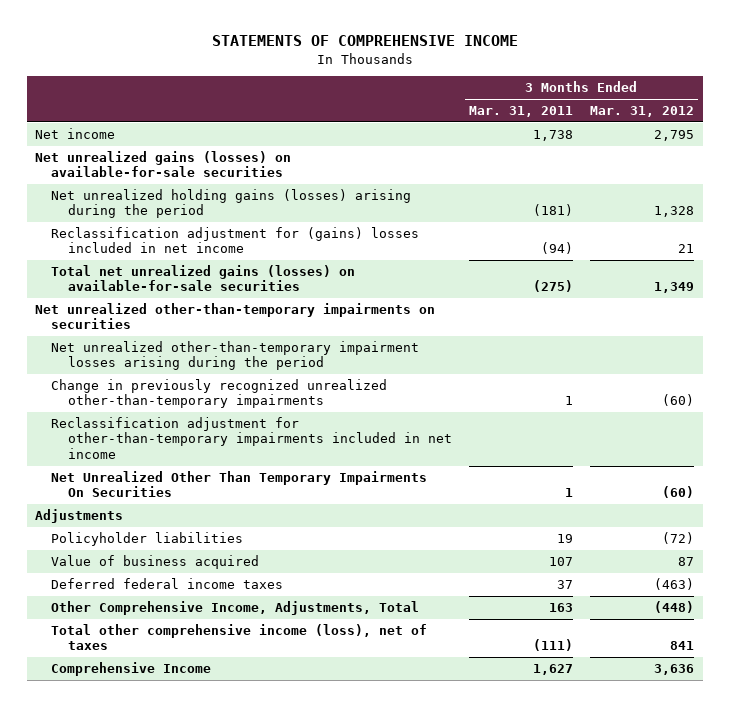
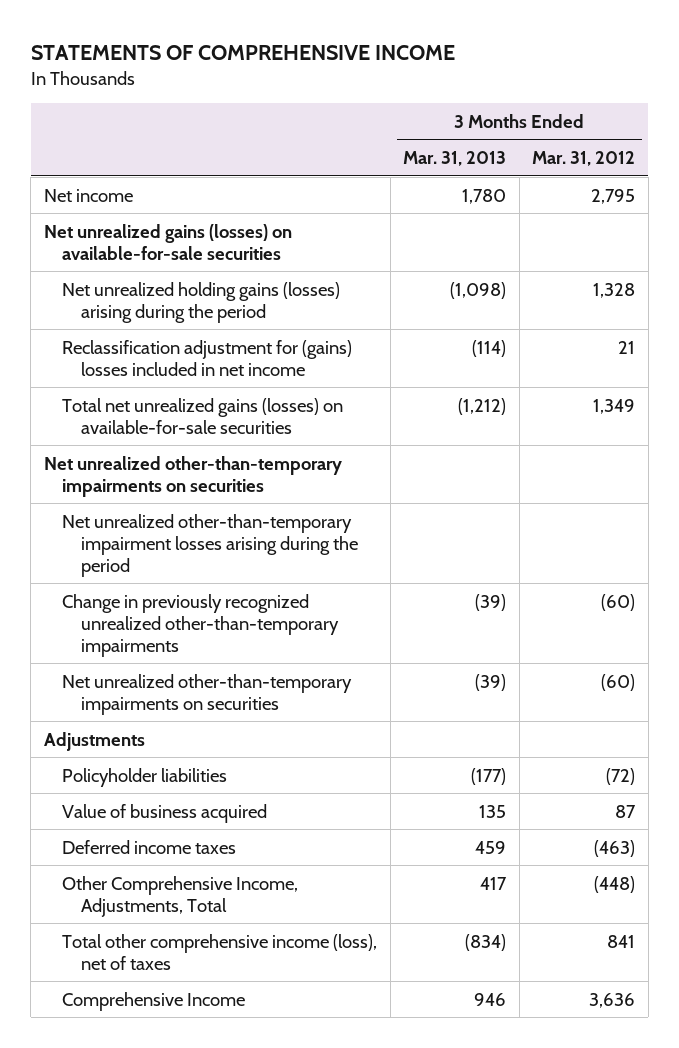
[468,106,573,118] Mar. 31, 2011 -> none
none -> [403,151,507,167] Mar. 31, 2013
[51,416,452,459] Reclassification adjustment for other-than-temporary impairments included in net income -> none
[51,470,428,498] Net Unrealized Other Than Temporary Impairments On Securities -> [62,673,353,715] Net unrealized other-than-temporary impairments on securities
[51,577,284,589] Deferred federal income taxes -> [62,839,237,854] Deferred income taxes

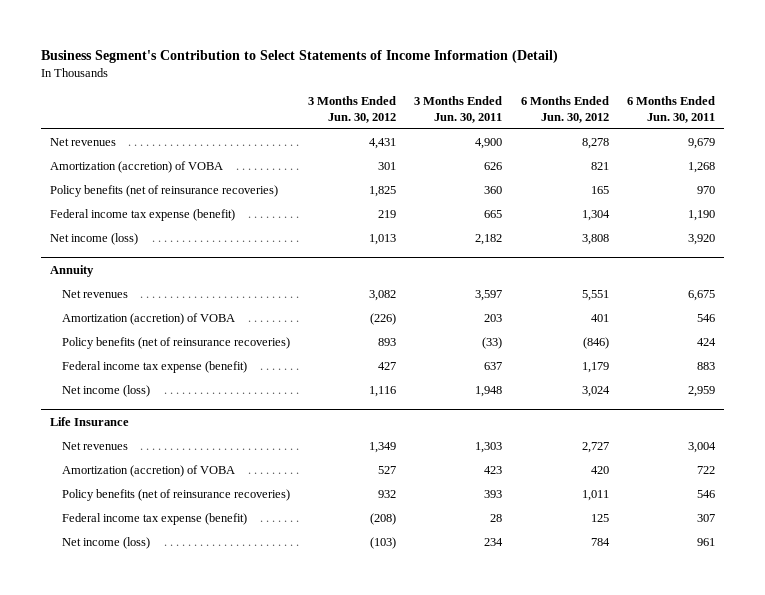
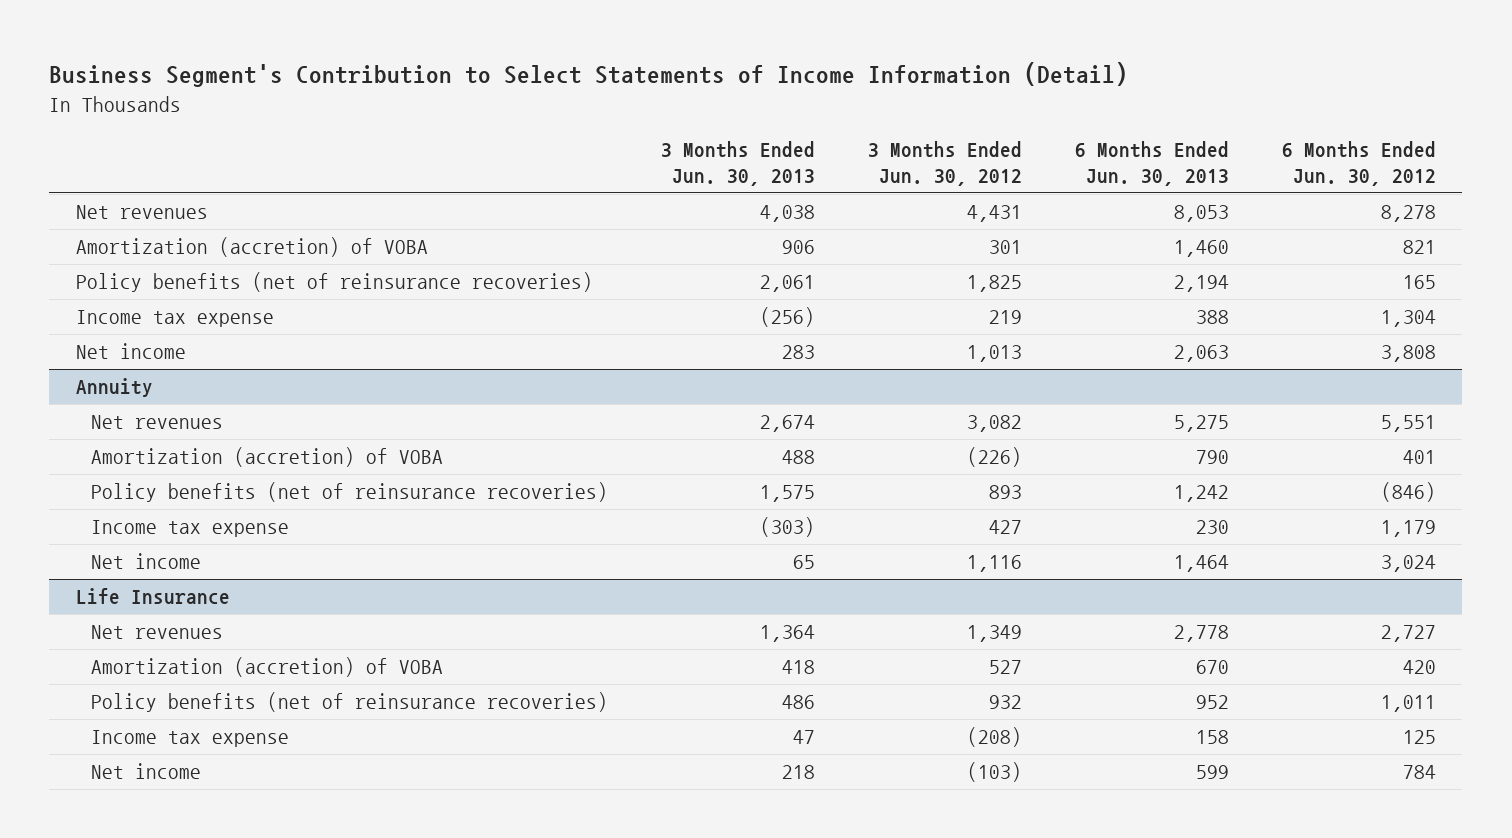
[414,95,503,123] 3 Months Ended Jun. 30, 2011 -> none
[626,95,715,123] 6 Months Ended Jun. 30, 2011 -> none
none -> [661,141,816,187] 3 Months Ended Jun. 30, 2013
none -> [1074,141,1229,187] 6 Months Ended Jun. 30, 2013
[49,208,235,221] Federal income tax expense (benefit) -> [75,310,274,328] Income tax expense
[49,232,138,245] Net income (loss) -> [75,343,186,360] Net income
[61,360,247,373] Federal income tax expense (benefit) -> [91,520,290,538] Income tax expense
[61,384,150,397] Net income (loss) -> [91,553,202,570] Net income
[61,512,247,525] Federal income tax expense (benefit) -> [91,730,290,748] Income tax expense
[61,536,150,549] Net income (loss) -> [91,763,202,780] Net income

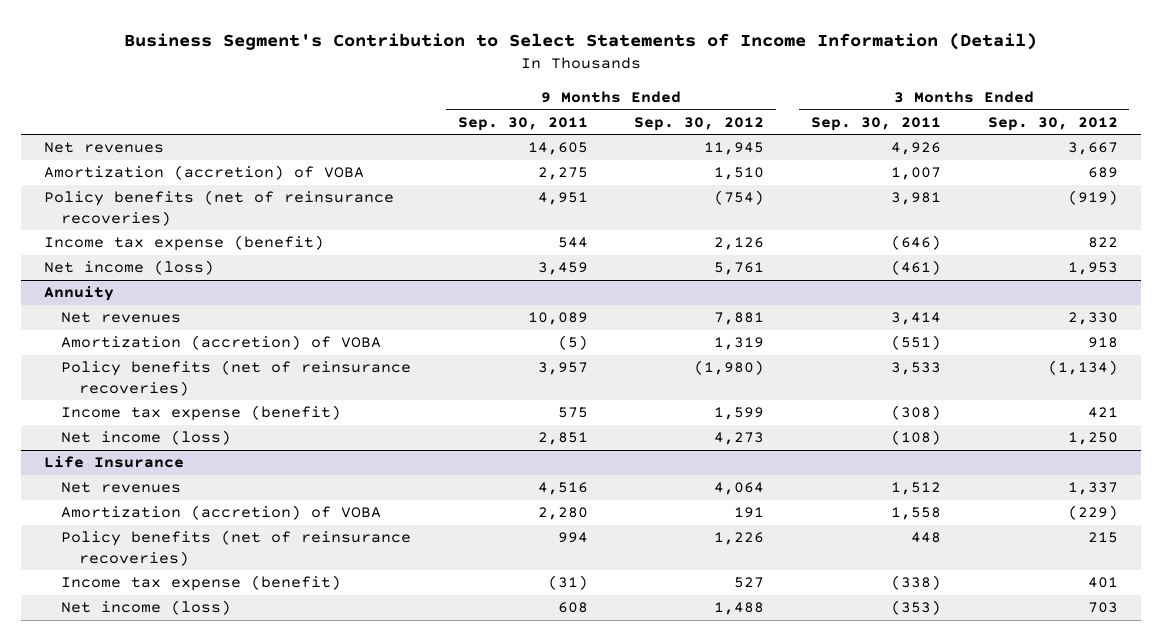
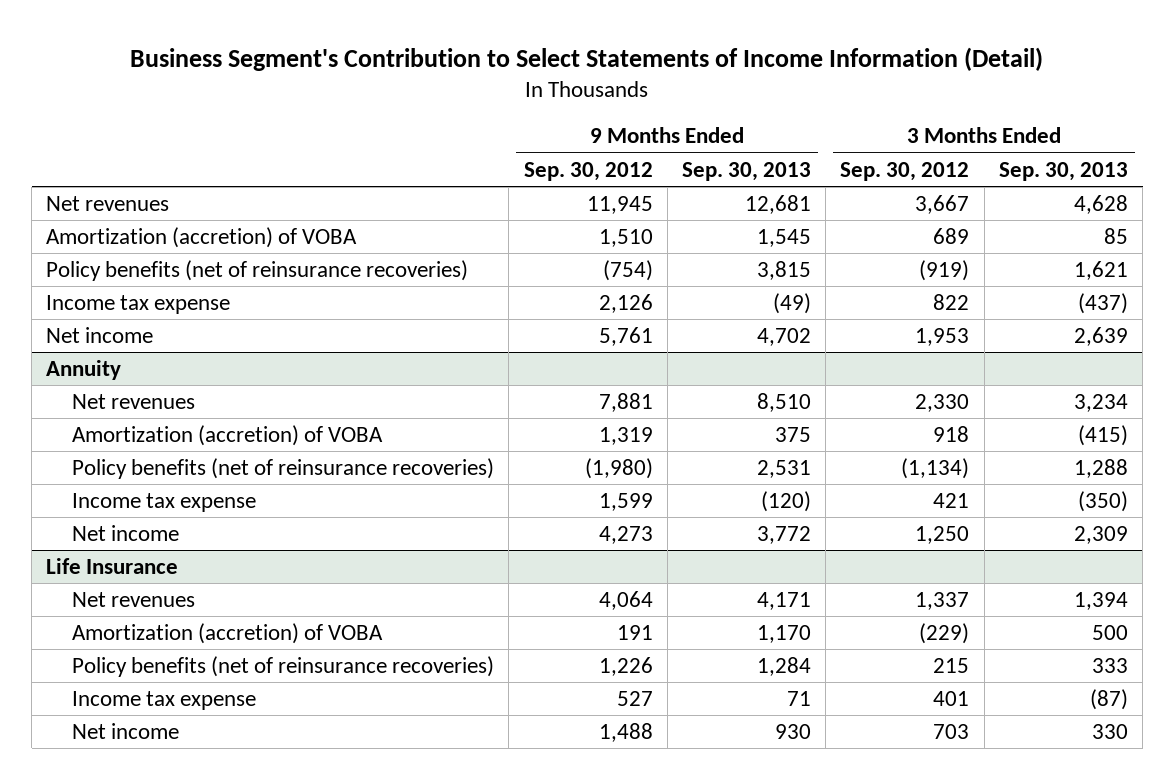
[457,116,588,131] Sep. 30, 2011 -> none
[810,116,941,131] Sep. 30, 2011 -> none
none -> [681,161,811,181] Sep. 30, 2013
none -> [998,161,1128,181] Sep. 30, 2013
[43,235,324,252] Income tax expense (benefit) -> [46,295,231,315] Income tax expense
[43,260,214,276] Net income (loss) -> [46,327,154,344] Net income
[61,405,342,422] Income tax expense (benefit) -> [72,493,257,513] Income tax expense
[61,430,232,446] Net income (loss) -> [72,525,180,542] Net income
[61,575,342,592] Income tax expense (benefit) -> [72,691,257,711] Income tax expense
[61,600,232,616] Net income (loss) -> [72,723,180,740] Net income

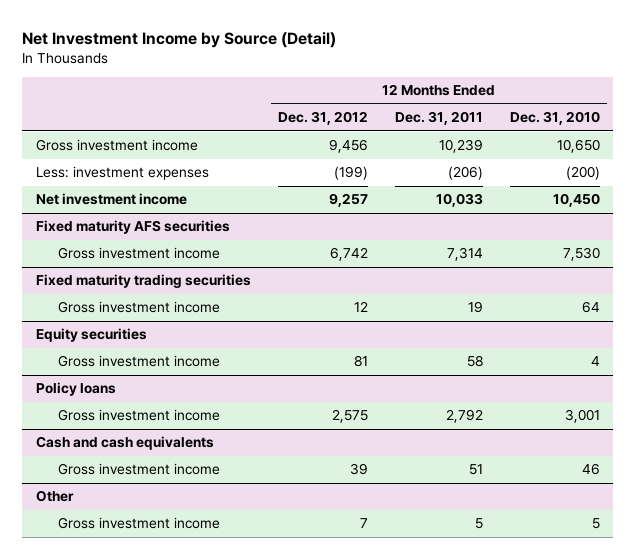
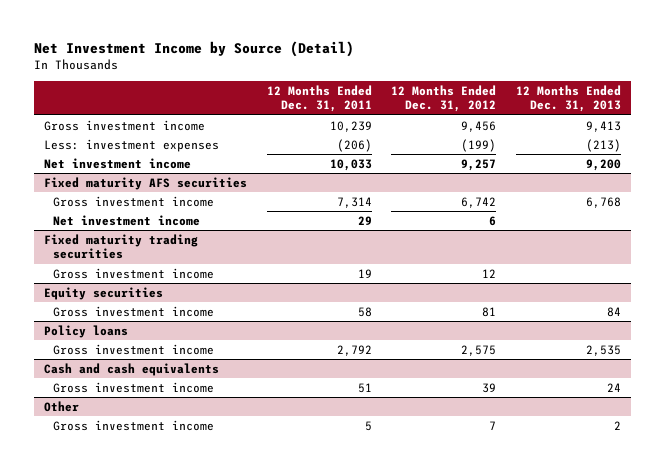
[509,111,600,126] Dec. 31, 2010 -> none
none -> [516,84,622,113] 12 Months Ended Dec. 31, 2013
none -> [53,214,201,226] Net investment income

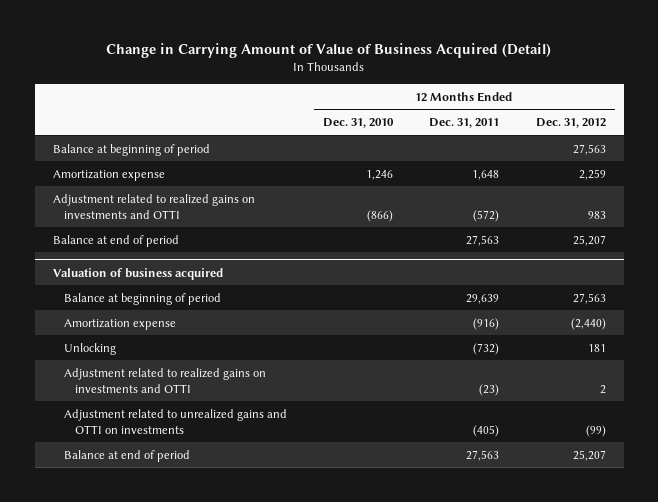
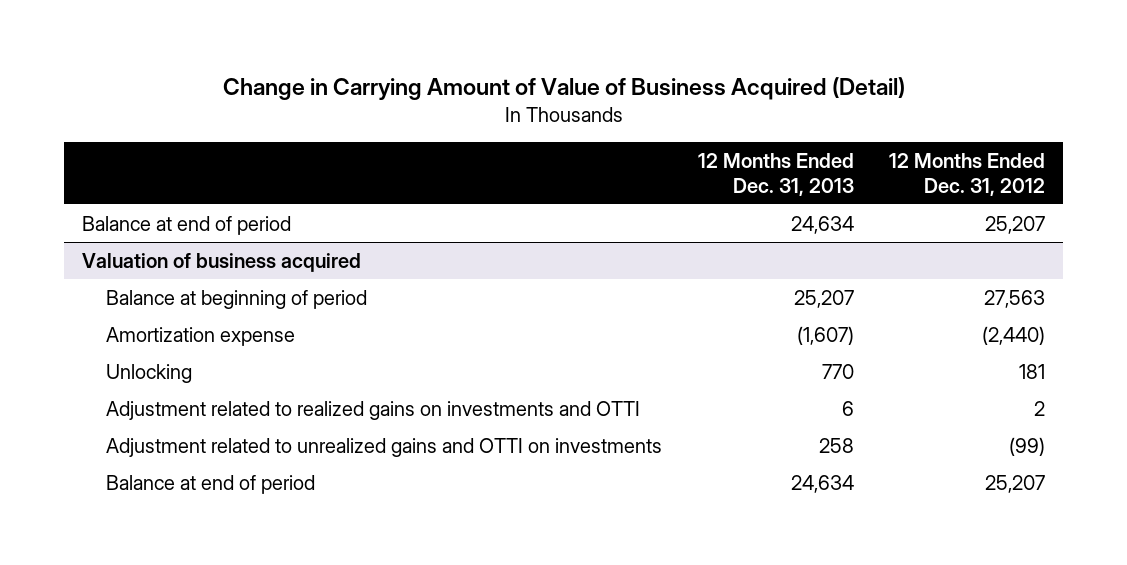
[323,118,395,129] Dec. 31, 2010 -> none
[429,118,500,129] Dec. 31, 2011 -> none
none -> [697,152,854,196] 12 Months Ended Dec. 31, 2013
[52,143,210,156] Balance at beginning of period -> none
[52,169,165,181] Amortization expense -> none
[52,193,255,219] Adjustment related to realized gains on investments and OTTI -> none

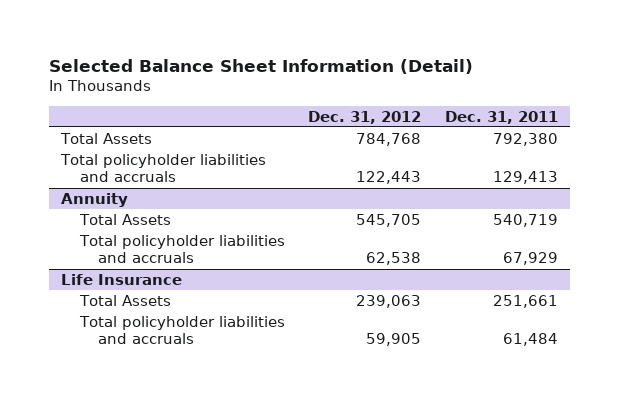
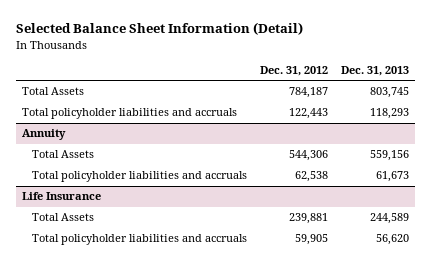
[445,110,559,124] Dec. 31, 2011 -> none
none -> [340,66,409,77] Dec. 31, 2013
[356,132,422,146] 784,768 -> [288,87,328,99] 784,187
[356,213,422,227] 545,705 -> [288,150,328,162] 544,306
[356,294,422,308] 239,063 -> [288,213,328,225] 239,881

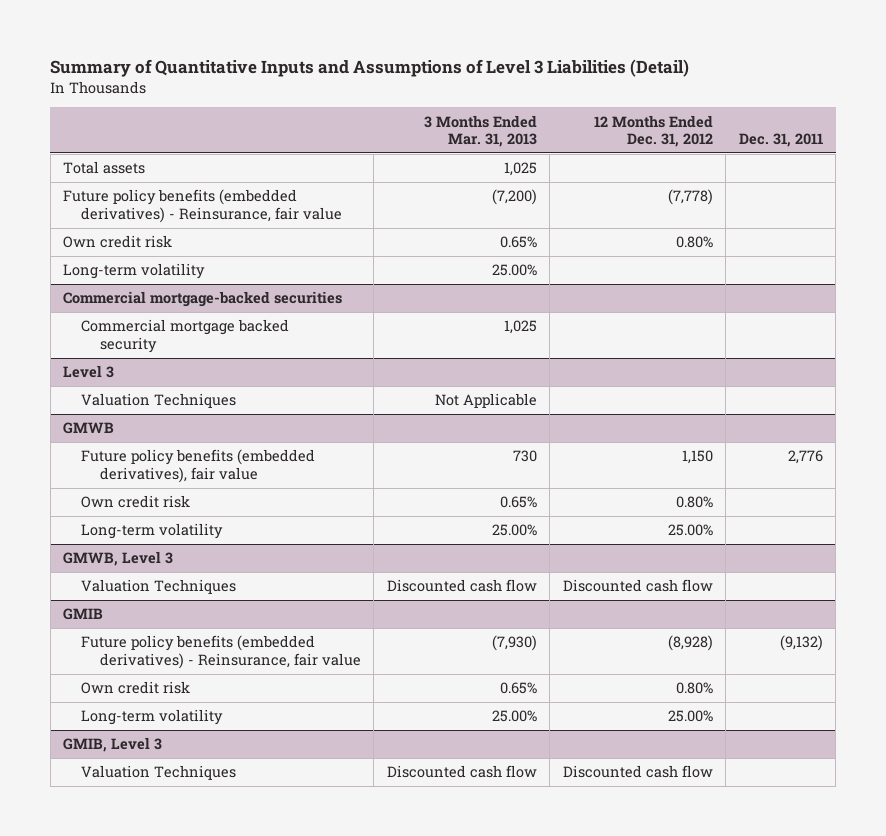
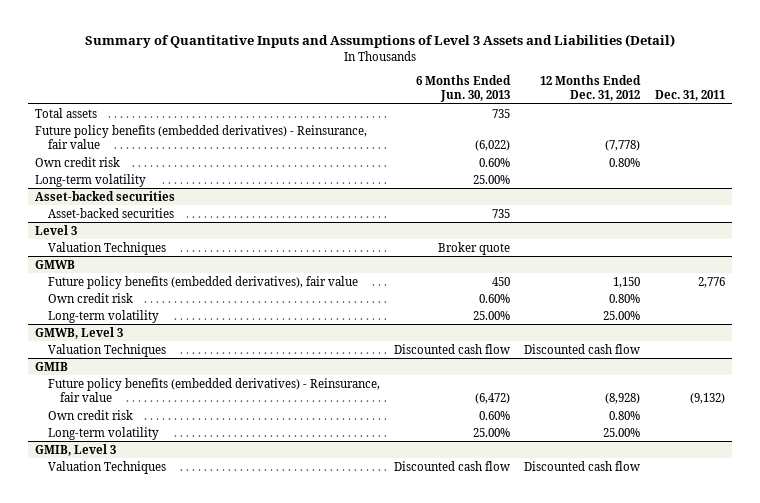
[50,58,690,77] Summary of Quantitative Inputs and Assumptions of Level 3 Liabilities (Detail) -> [84,34,675,49] Summary of Quantitative Inputs and Assumptions of Level 3 Assets and Liabilities (Detail)
[423,114,537,147] 3 Months Ended Mar. 31, 2013 -> none
none -> [415,74,511,103] 6 Months Ended Jun. 30, 2013
[63,291,343,308] Commercial mortgage-backed securities -> none
none -> [35,190,176,201] Asset-backed securities
[81,319,290,353] Commercial mortgage backed security -> [47,207,174,218] Asset-backed securities

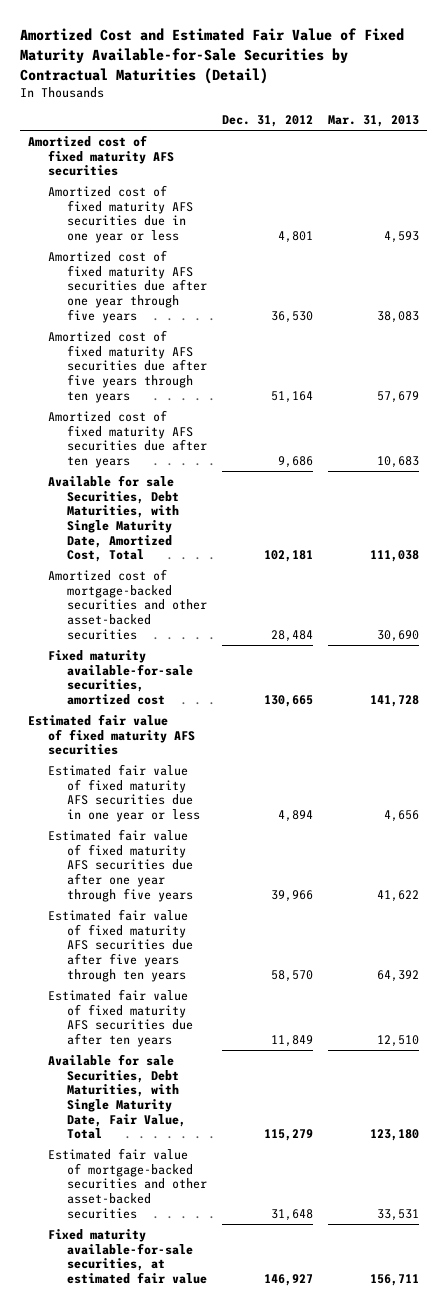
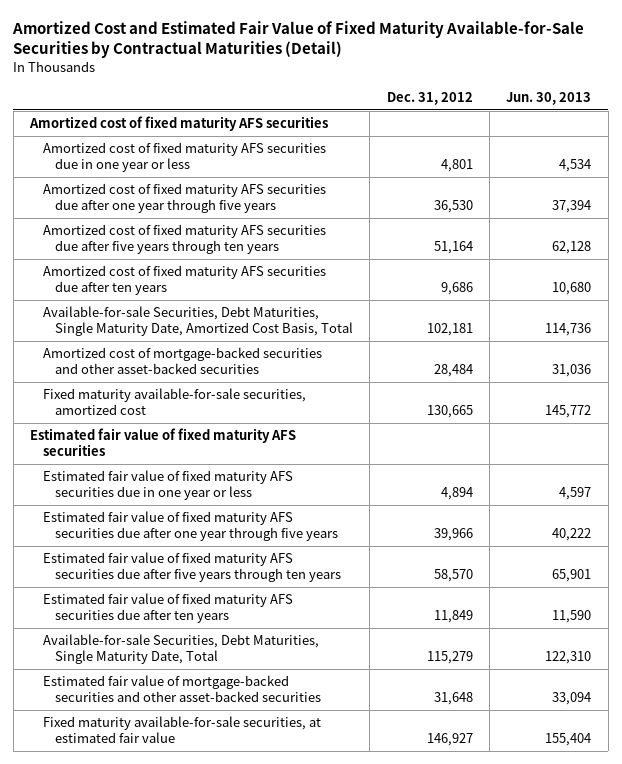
[328,115,420,128] Mar. 31, 2013 -> none
none -> [506,91,592,105] Jun. 30, 2013
[47,474,180,563] Available for sale Securities, Debt Maturities, with Single Maturity Date, Amortized Cost, Total -> [42,306,353,337] Available-for-sale Securities, Debt Maturities, Single Maturity Date, Amortized Cost Basis, Total
[47,1053,187,1140] Available for sale Securities, Debt Maturities, with Single Maturity Date, Fair Value, Total -> [42,634,319,665] Available-for-sale Securities, Debt Maturities, Single Maturity Date, Total

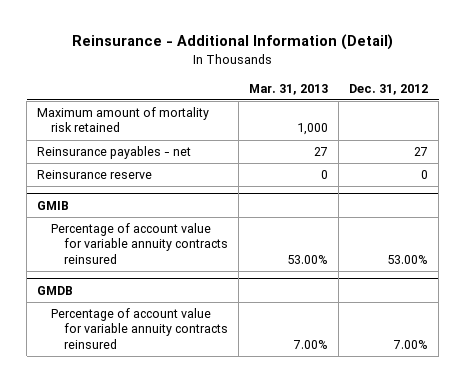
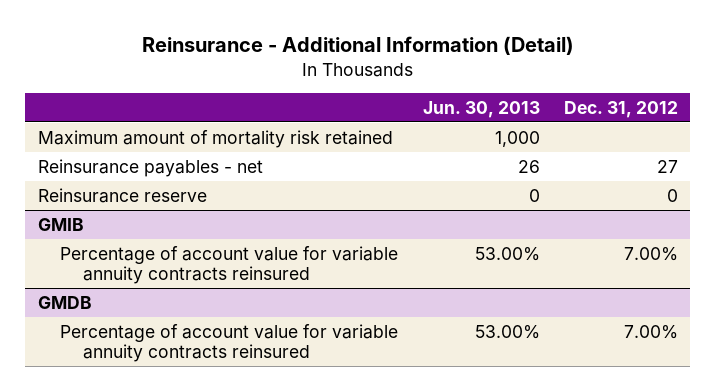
[249,83,329,95] Mar. 31, 2013 -> none
none -> [422,101,540,119] Jun. 30, 2013
[387,254,429,264] 53.00% -> [623,246,678,261] 7.00%

